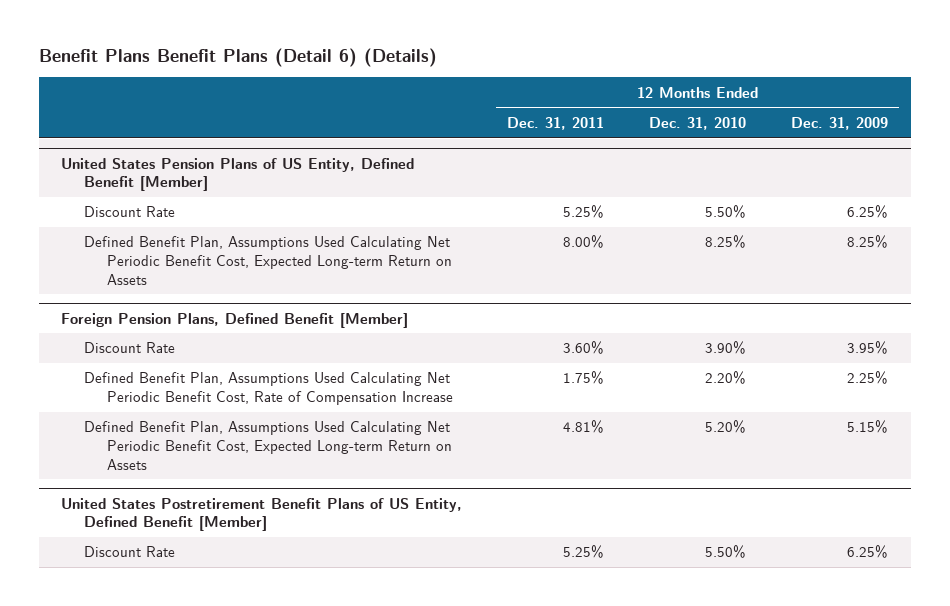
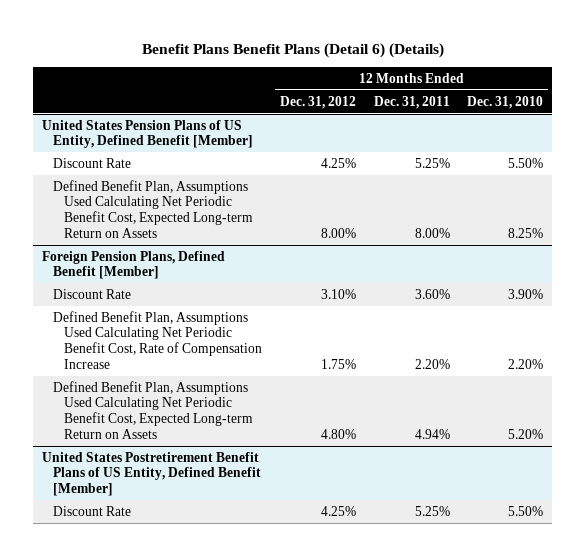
[791,116,889,130] Dec. 31, 2009 -> none
none -> [279,95,356,109] Dec. 31, 2012
[563,371,605,385] 1.75% -> [414,358,450,369] 2.20%
[563,420,605,434] 4.81% -> [414,428,450,439] 4.94%

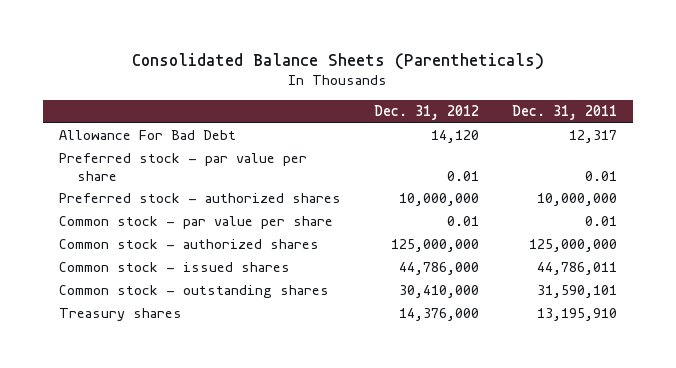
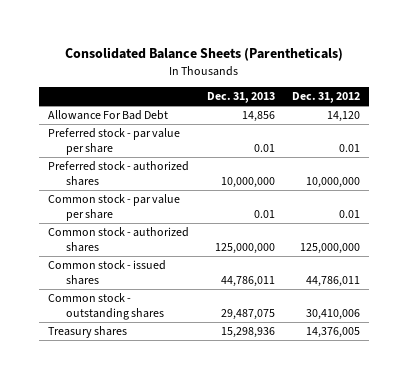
[511,105,617,121] Dec. 31, 2011 -> none
none -> [206,92,275,104] Dec. 31, 2013
[398,262,479,276] 44,786,000 -> [306,276,361,288] 44,786,011
[398,285,479,299] 30,410,000 -> [306,309,361,321] 30,410,006
[398,308,479,322] 14,376,000 -> [306,327,361,339] 14,376,005

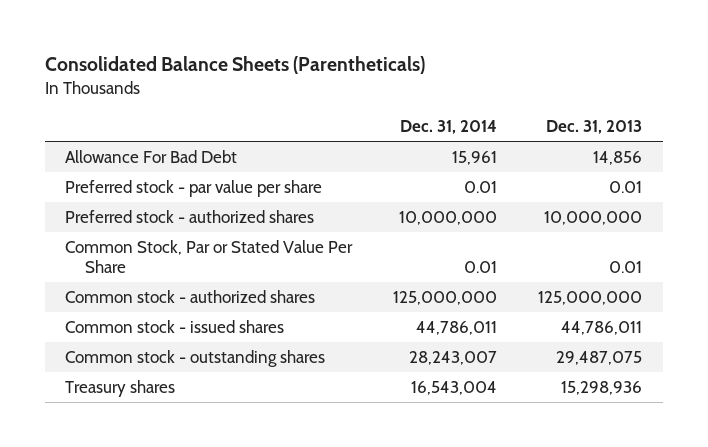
[292,92,361,104] Dec. 31, 2012 -> none
none -> [400,120,498,135] Dec. 31, 2014
[48,194,181,222] Common stock - par value per share -> [65,239,354,274] Common Stock, Par or Stated Value Per Share

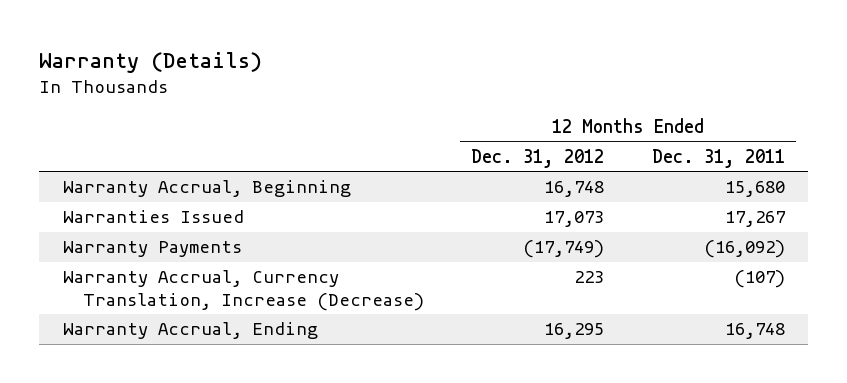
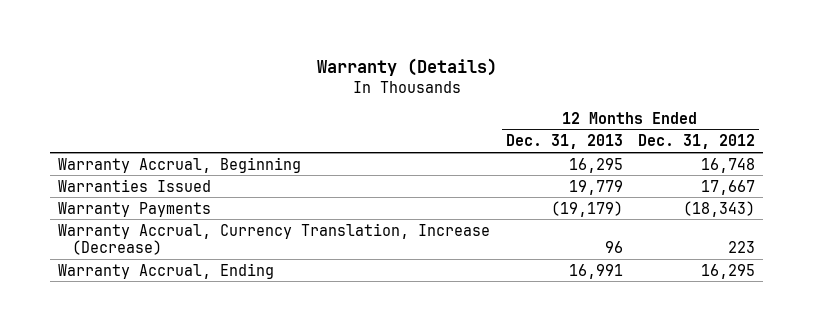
[651,148,785,168] Dec. 31, 2011 -> none
none -> [505,134,623,150] Dec. 31, 2013
[544,211,605,228] 17,073 -> [701,179,756,195] 17,667
[523,240,605,259] (17,749) -> [683,200,756,217] (18,343)

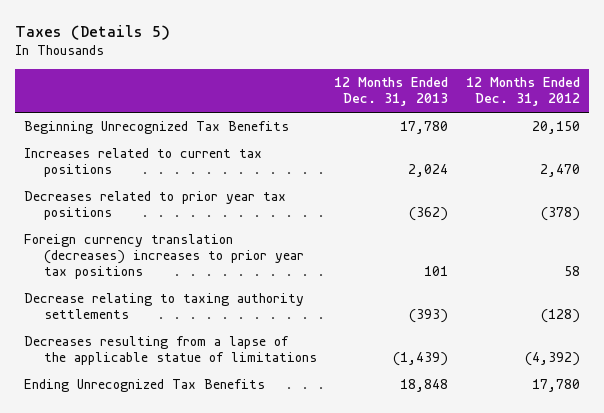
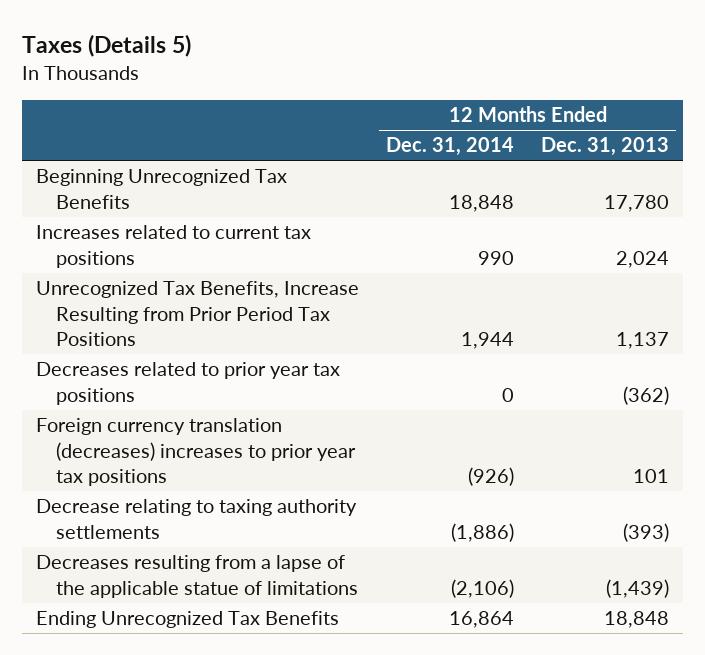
[465,77,580,107] 12 Months Ended Dec. 31, 2012 -> none
none -> [386,137,515,157] Dec. 31, 2014
none -> [35,281,359,347] Unrecognized Tax Benefits, Increase Resulting from Prior Period Tax Positions

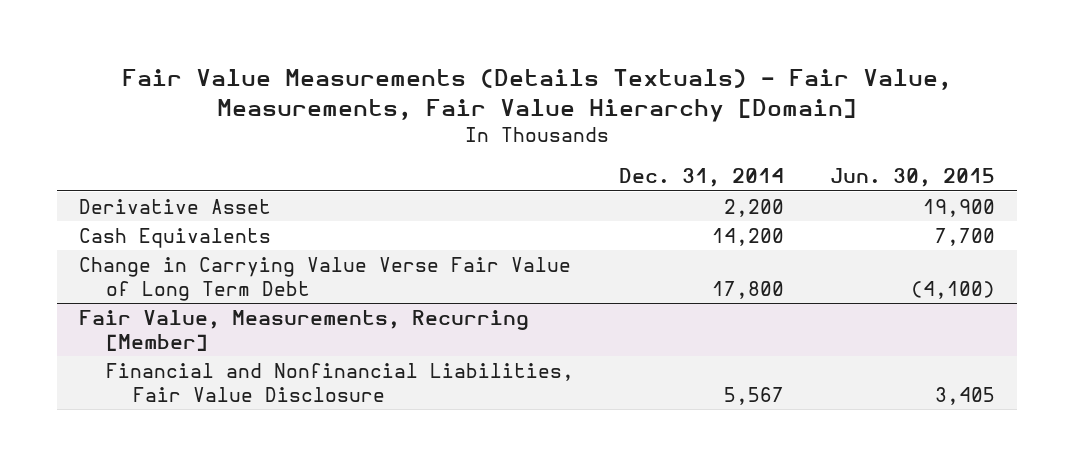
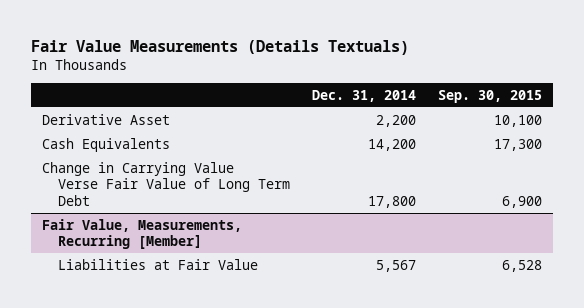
[121,69,952,123] Fair Value Measurements (Details Textuals) - Fair Value, Measurements, Fair Value Hierarchy [Domain] -> [31,39,410,55] Fair Value Measurements (Details Textuals)
[829,168,995,188] Jun. 30, 2015 -> none
none -> [437,89,542,103] Sep. 30, 2015
[105,362,574,402] Financial and Nonfinancial Liabilities, Fair Value Disclosure -> [58,258,259,270] Liabilities at Fair Value

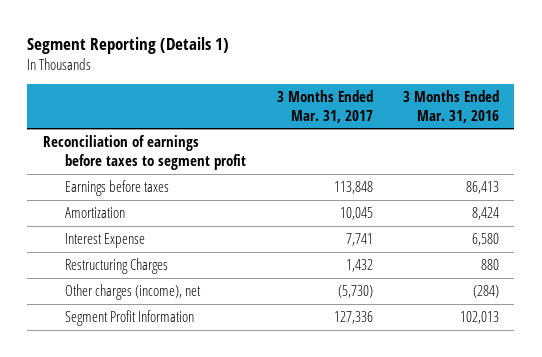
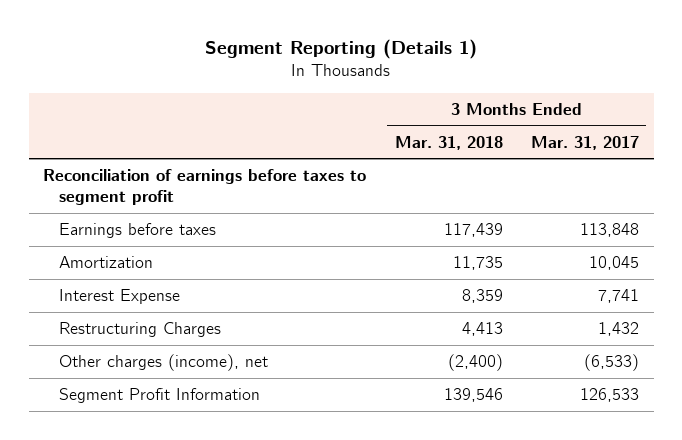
[403,90,500,123] 3 Months Ended Mar. 31, 2016 -> none
none -> [394,135,503,150] Mar. 31, 2018
[337,285,373,299] (5,730) -> [584,354,640,372] (6,533)
[333,311,373,325] 127,336 -> [580,388,640,403] 126,533

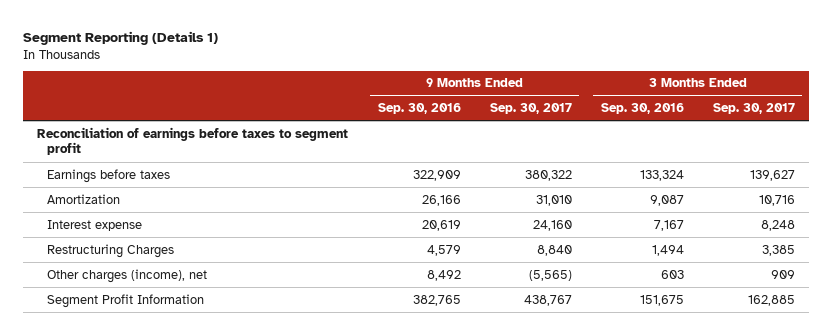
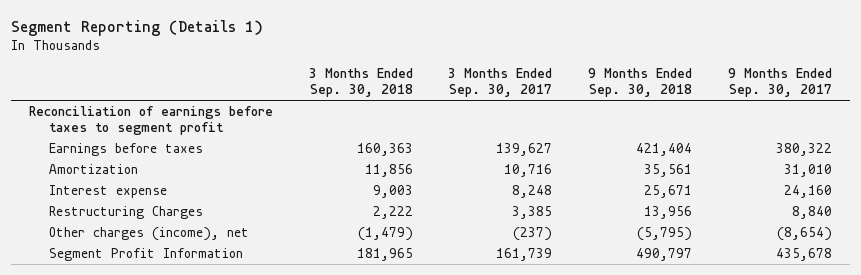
[377,103,461,115] Sep. 30, 2016 -> none
[600,103,684,115] Sep. 30, 2016 -> none
none -> [308,68,413,98] 3 Months Ended Sep. 30, 2018
none -> [588,68,693,98] 9 Months Ended Sep. 30, 2018
[528,269,572,281] (5,565) -> [777,227,833,242] (8,654)
[770,269,795,279] 909 -> [513,227,553,242] (237)
[523,294,572,306] 438,767 -> [776,248,833,262] 435,678
[747,294,795,306] 162,885 -> [496,248,553,262] 161,739

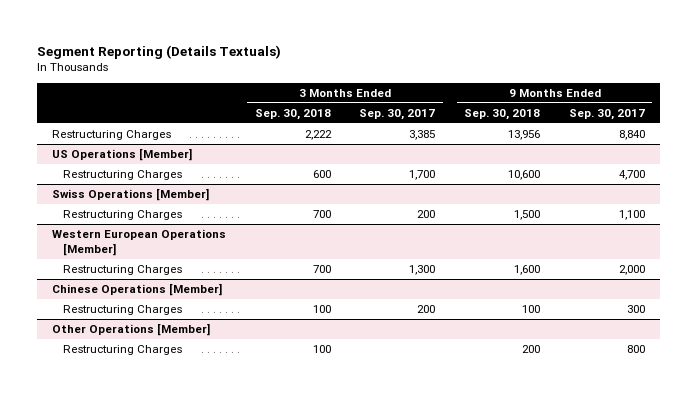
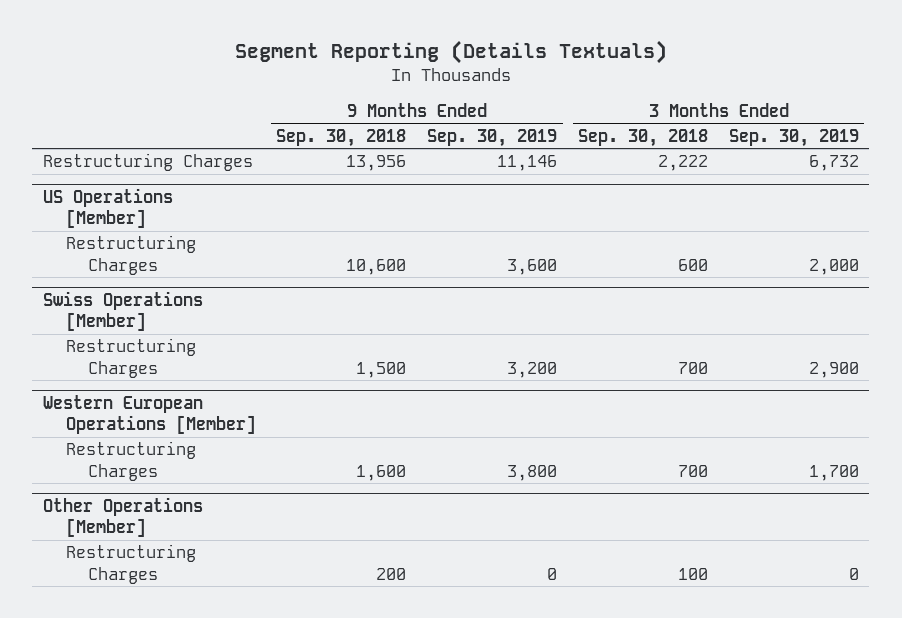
[359,109,436,121] Sep. 30, 2017 -> none
[569,109,646,121] Sep. 30, 2017 -> none
none -> [427,128,558,147] Sep. 30, 2019
none -> [729,128,860,147] Sep. 30, 2019
[51,283,222,297] Chinese Operations [Member] -> none
[63,305,183,316] Restructuring Charges -> none

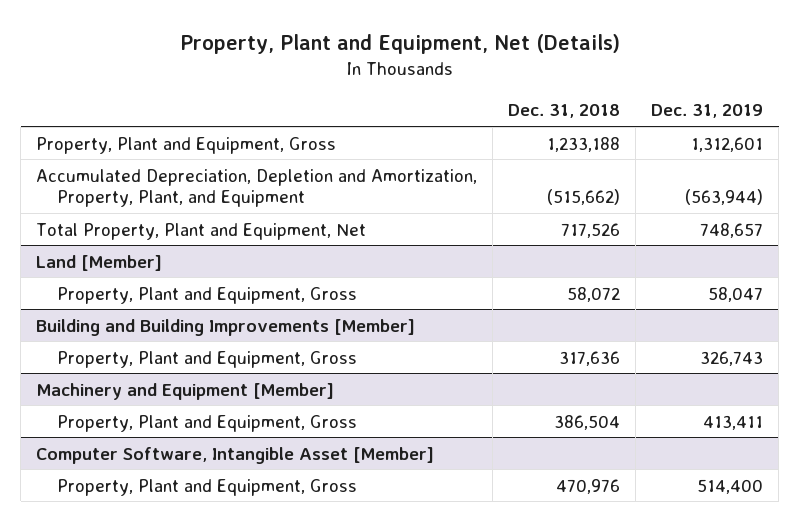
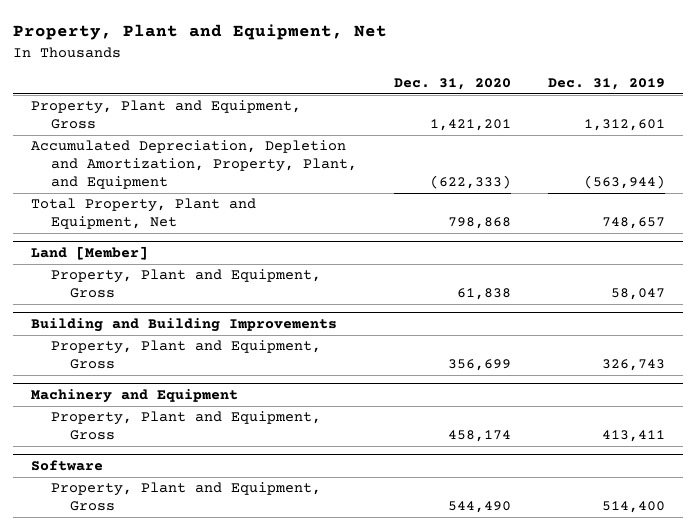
[179,33,620,54] Property, Plant and Equipment, Net (Details) -> [12,24,387,41] Property, Plant and Equipment, Net
[508,104,621,119] Dec. 31, 2018 -> none
none -> [393,78,511,91] Dec. 31, 2020
[36,318,416,336] Building and Building Improvements [Member] -> [31,318,338,333] Building and Building Improvements
[36,382,335,400] Machinery and Equipment [Member] -> [31,389,239,404] Machinery and Equipment
[36,446,435,464] Computer Software, Intangible Asset [Member] -> [31,460,104,472] Software

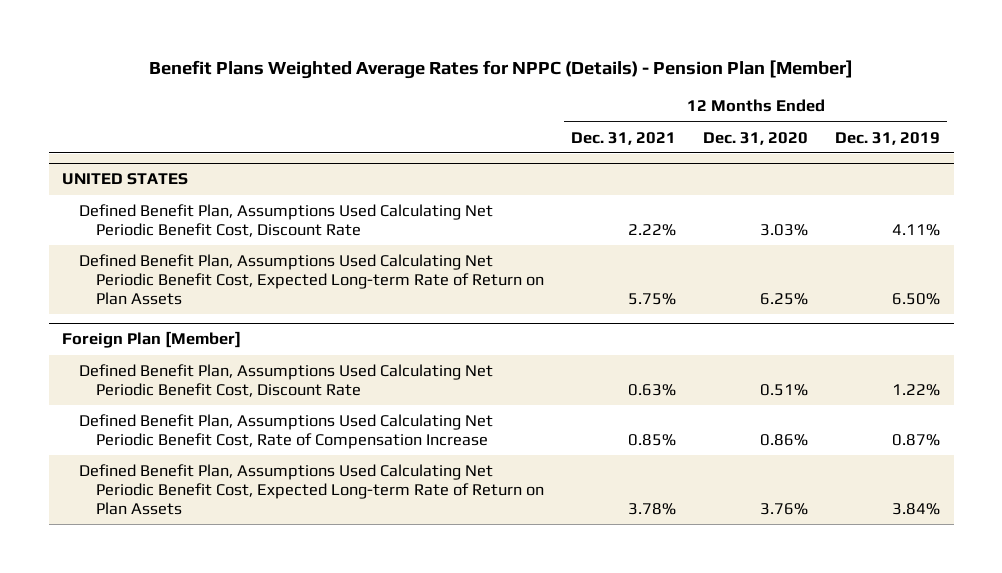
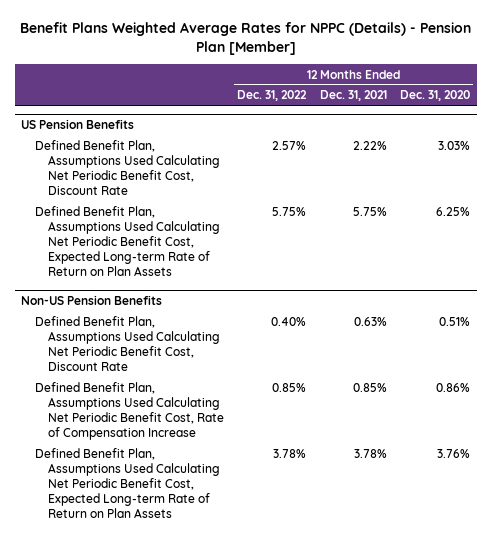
[835,131,941,145] Dec. 31, 2019 -> none
none -> [237,90,308,102] Dec. 31, 2022
[62,173,189,186] UNITED STATES -> [21,119,135,130] US Pension Benefits
[62,331,242,349] Foreign Plan [Member] -> [21,295,163,306] Non-US Pension Benefits

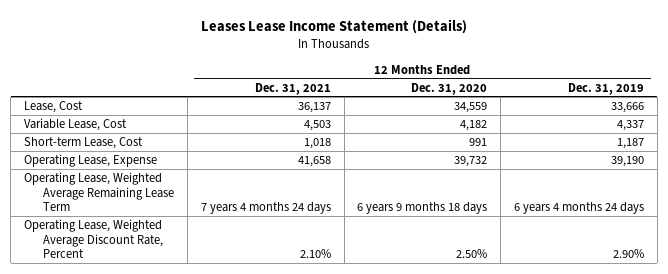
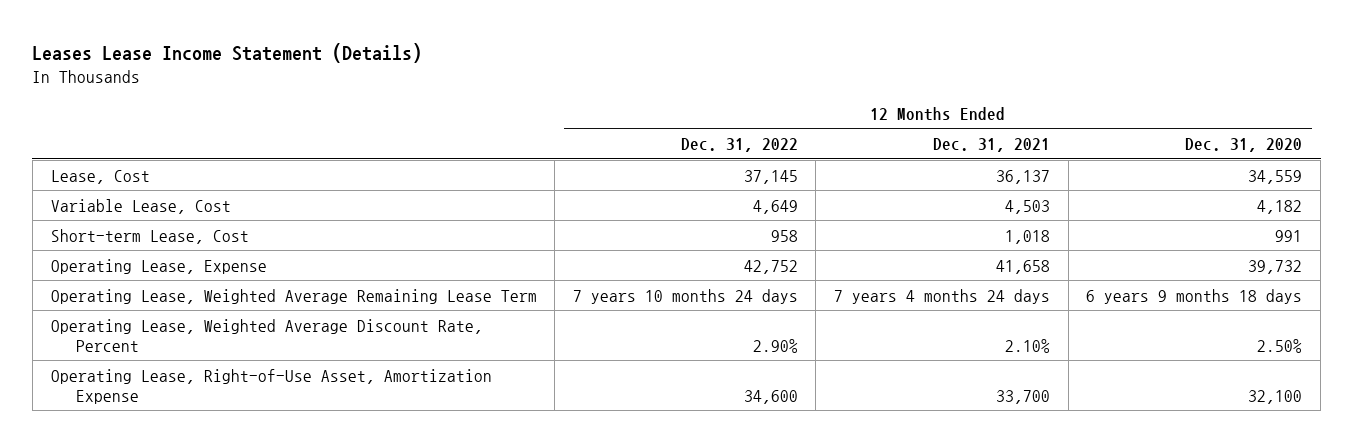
[567,82,644,95] Dec. 31, 2019 -> none
none -> [680,138,798,153] Dec. 31, 2022
none -> [50,368,492,404] Operating Lease, Right-of-Use Asset, Amortization Expense

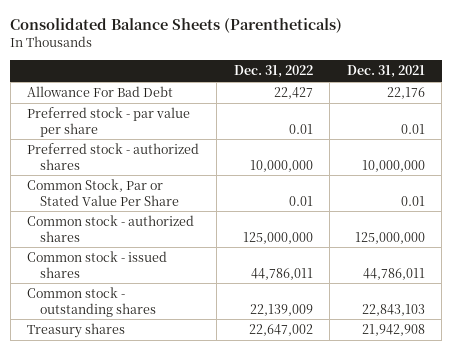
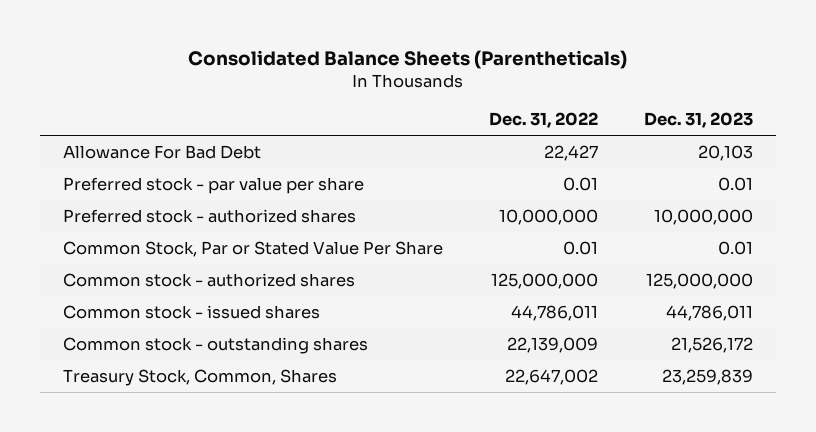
[346,65,425,79] Dec. 31, 2021 -> none
none -> [643,112,753,129] Dec. 31, 2023
[27,323,126,339] Treasury shares -> [62,368,337,386] Treasury Stock, Common, Shares

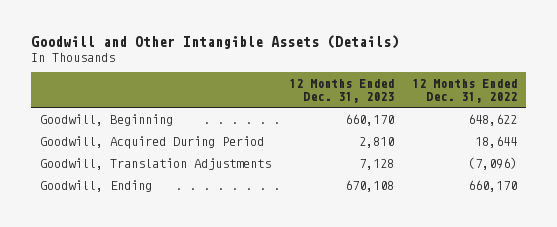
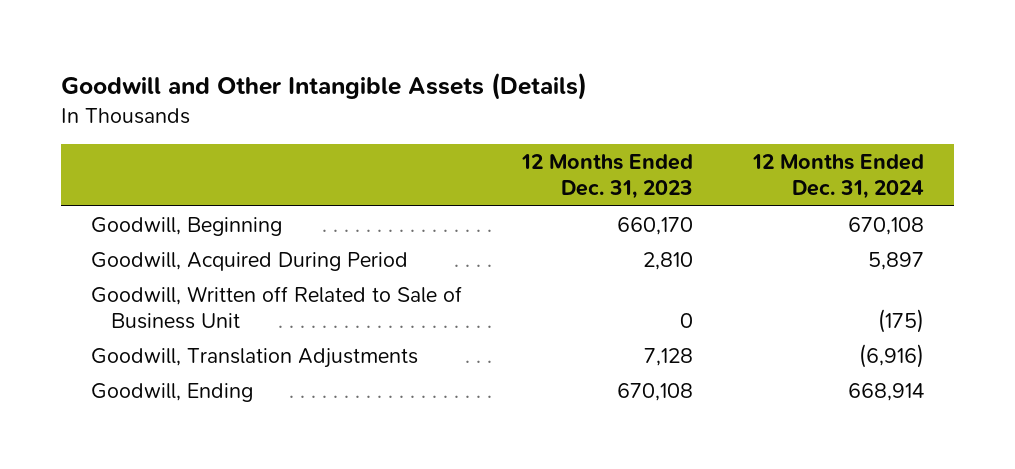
[412,79,518,104] 12 Months Ended Dec. 31, 2022 -> none
none -> [751,153,924,200] 12 Months Ended Dec. 31, 2024
none -> [90,285,462,330] Goodwill, Written off Related to Sale of Business Unit

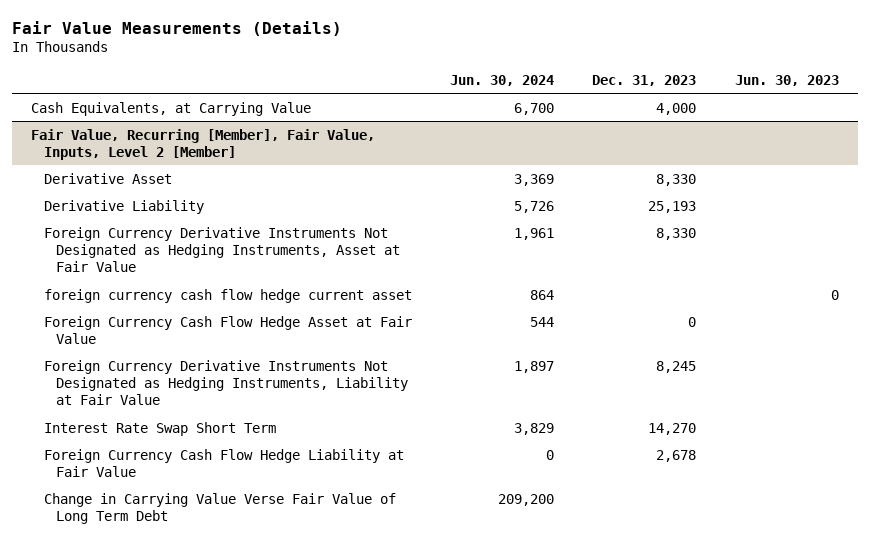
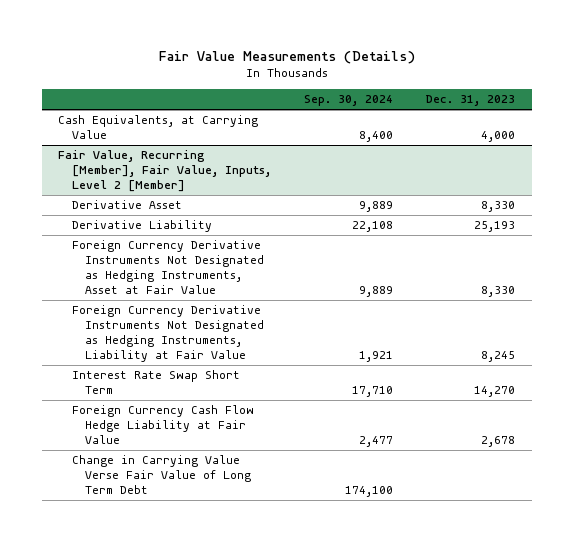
[450,74,555,86] Jun. 30, 2024 -> none
[734,74,839,86] Jun. 30, 2023 -> none
none -> [304,95,394,107] Sep. 30, 2024
[43,288,412,303] foreign currency cash flow hedge current asset -> none
[43,315,412,344] Foreign Currency Cash Flow Hedge Asset at Fair Value -> none

